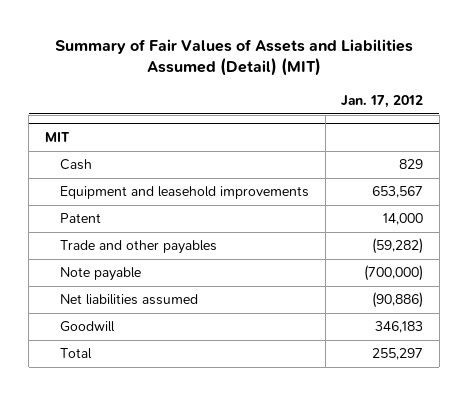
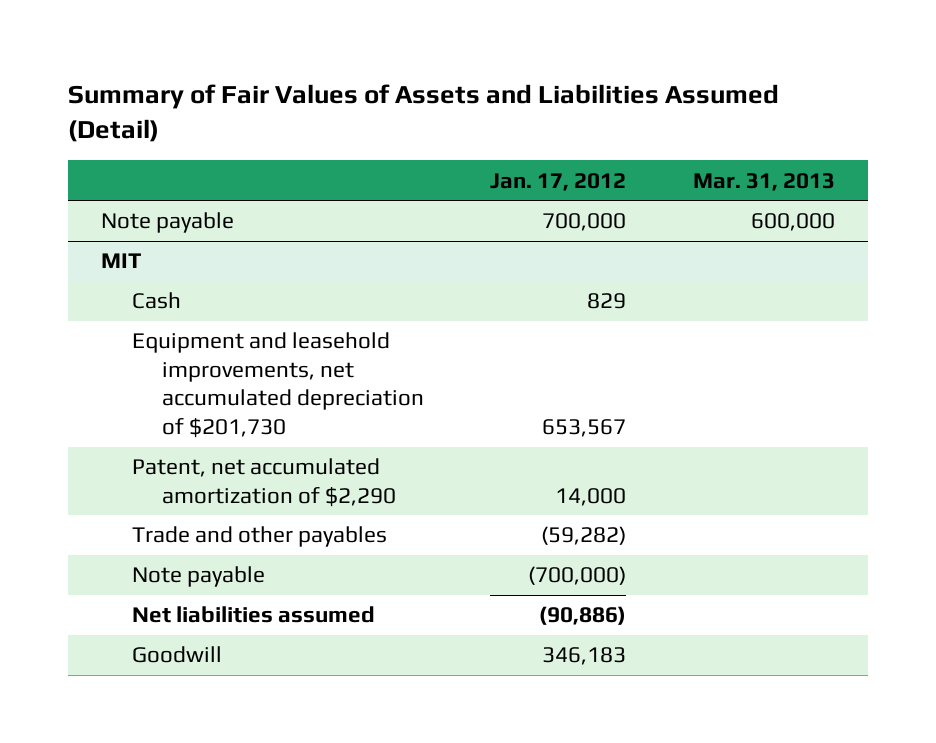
[55,38,414,77] Summary of Fair Values of Assets and Liabilities Assumed (Detail) (MIT) -> [68,84,780,142] Summary of Fair Values of Assets and Liabilities Assumed (Detail)
none -> [692,172,835,191] Mar. 31, 2013
none -> [101,212,235,234] Note payable
[60,186,310,200] Equipment and leasehold improvements -> [131,332,424,438] Equipment and leasehold improvements, net accumulated depreciation of $201,730
[60,213,102,224] Patent -> [131,458,396,507] Patent, net accumulated amortization of $2,290
[60,348,93,360] Total -> none

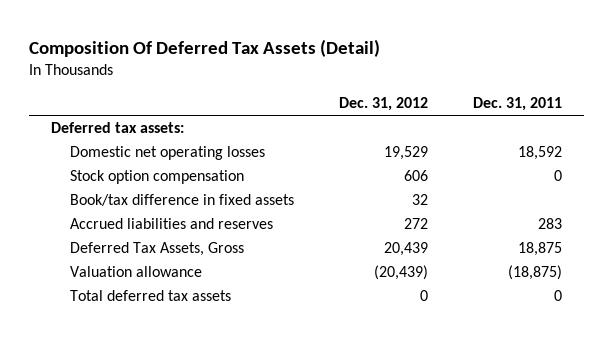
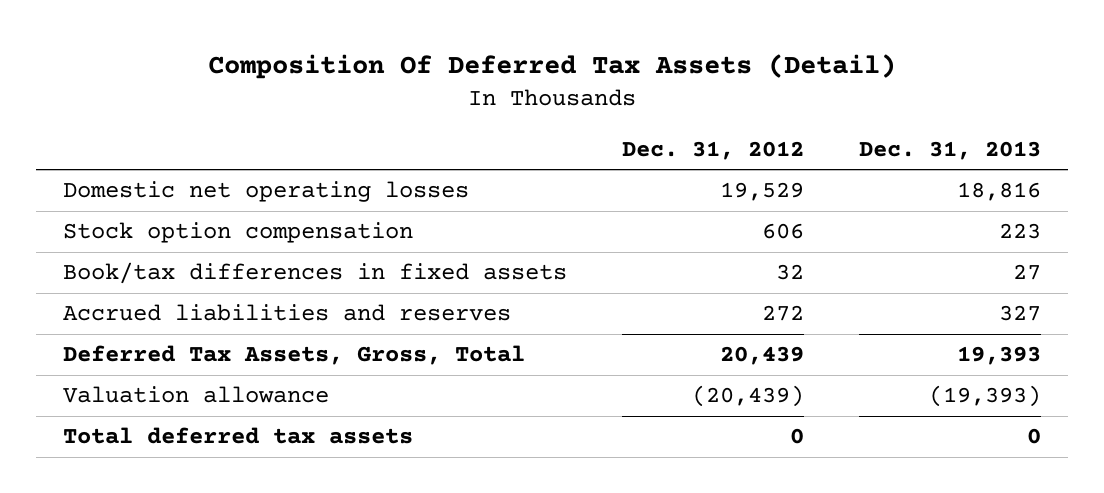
[472,97,562,112] Dec. 31, 2011 -> none
none -> [858,140,1041,160] Dec. 31, 2013
[51,122,185,134] Deferred tax assets: -> none
[69,194,294,207] Book/tax difference in fixed assets -> [63,262,568,285] Book/tax differences in fixed assets
[69,242,244,257] Deferred Tax Assets, Gross -> [63,345,526,366] Deferred Tax Assets, Gross, Total

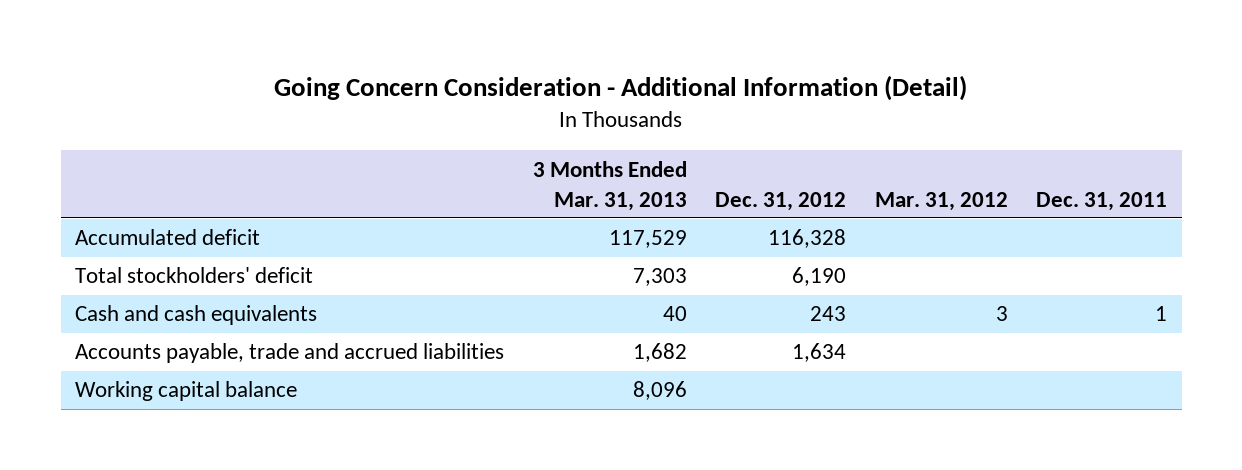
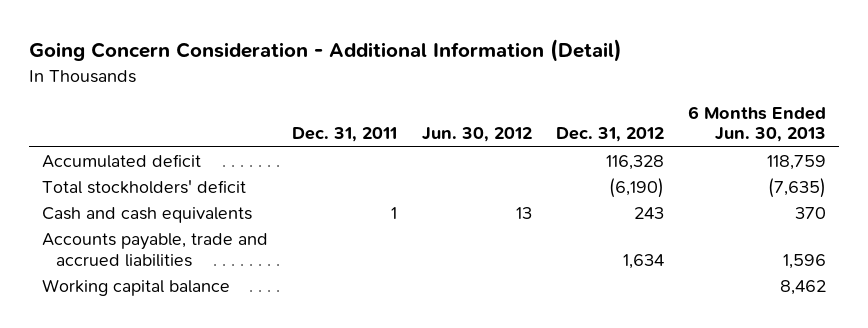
[532,160,687,211] 3 Months Ended Mar. 31, 2013 -> none
[874,191,1008,211] Mar. 31, 2012 -> none
none -> [421,127,532,143] Jun. 30, 2012
none -> [688,105,827,143] 6 Months Ended Jun. 30, 2013
[792,267,847,287] 6,190 -> [608,178,664,199] (6,190)

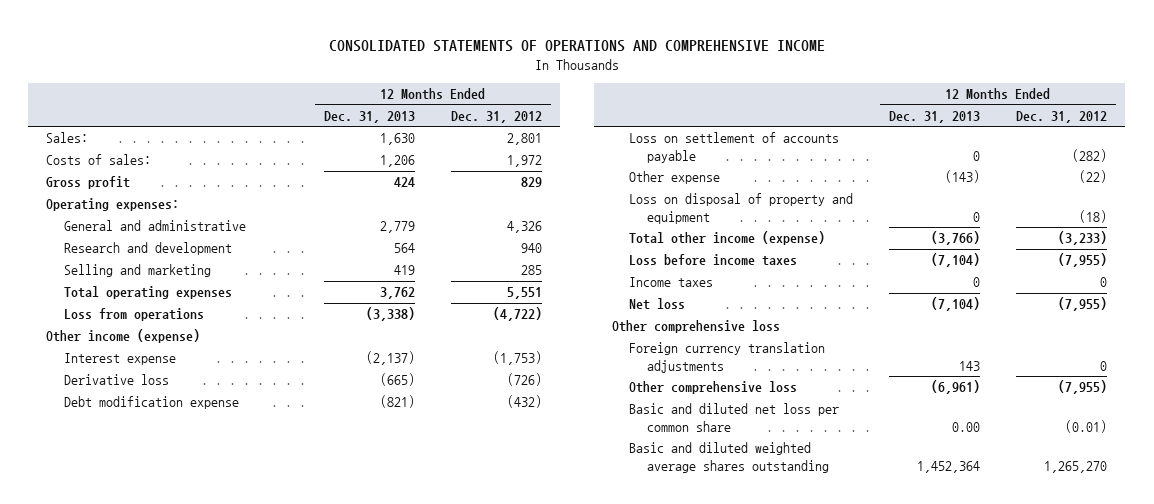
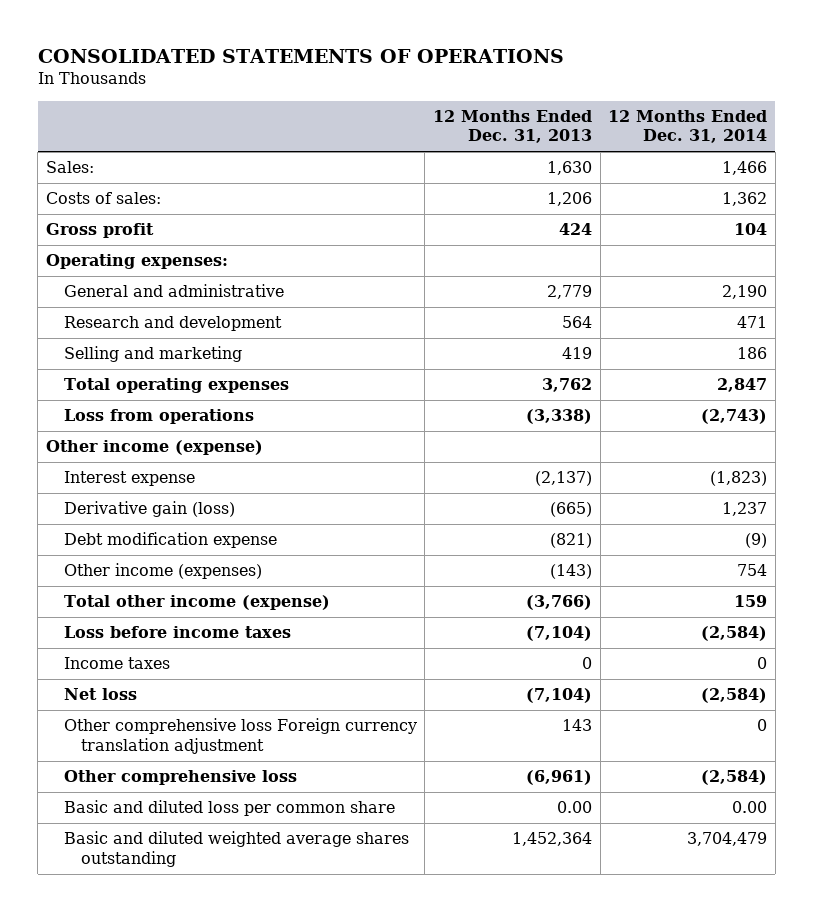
[328,39,825,52] CONSOLIDATED STATEMENTS OF OPERATIONS AND COMPREHENSIVE INCOME -> [37,48,564,63] CONSOLIDATED STATEMENTS OF OPERATIONS
[450,110,542,123] Dec. 31, 2012 -> none
none -> [608,110,768,144] 12 Months Ended Dec. 31, 2014
[63,374,169,386] Derivative loss -> [63,501,235,518] Derivative gain (loss)
[629,132,840,163] Loss on settlement of accounts payable -> none
[629,193,854,224] Loss on disposal of property and equipment -> none
[629,171,721,185] Other expense -> [63,563,262,580] Other income (expenses)
[612,320,781,334] Other comprehensive loss -> none
[629,342,826,373] Foreign currency translation adjustments -> [63,718,417,754] Other comprehensive loss Foreign currency translation adjustment
[629,403,840,432] Basic and diluted net loss per common share -> [63,800,395,817] Basic and diluted loss per common share

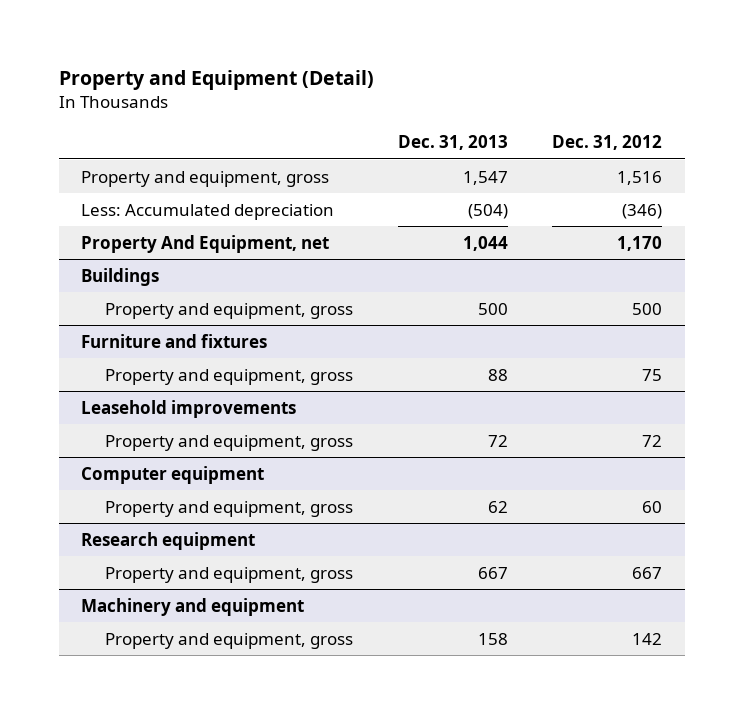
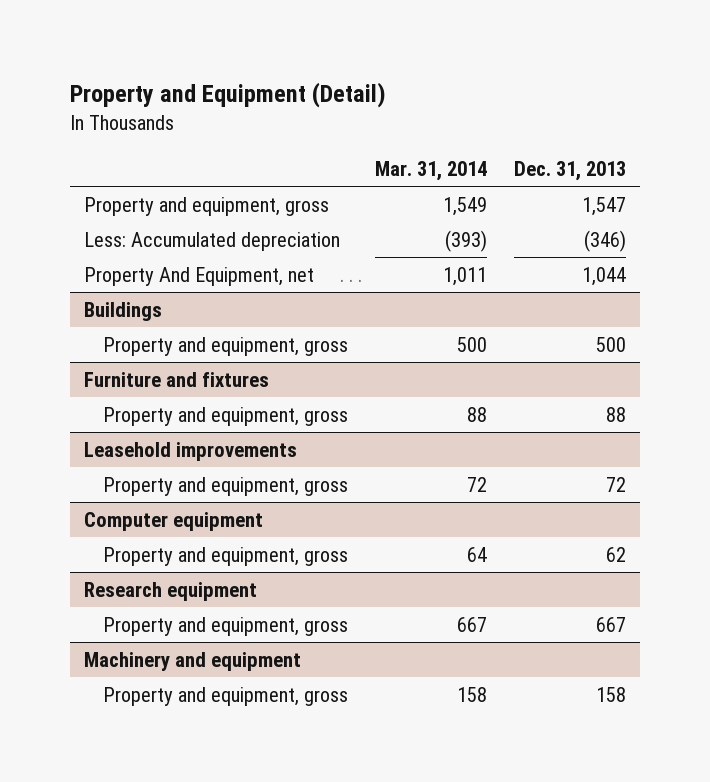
[552,135,663,151] Dec. 31, 2012 -> none
none -> [375,160,488,181] Mar. 31, 2014
[467,203,508,219] (504) -> [584,230,627,253] (346)

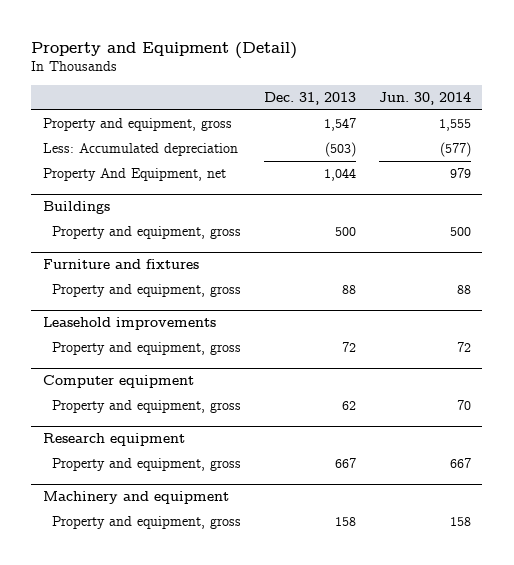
[375,160,488,181] Mar. 31, 2014 -> none
none -> [379,91,472,105] Jun. 30, 2014
[584,230,627,253] (346) -> [325,142,357,158] (503)

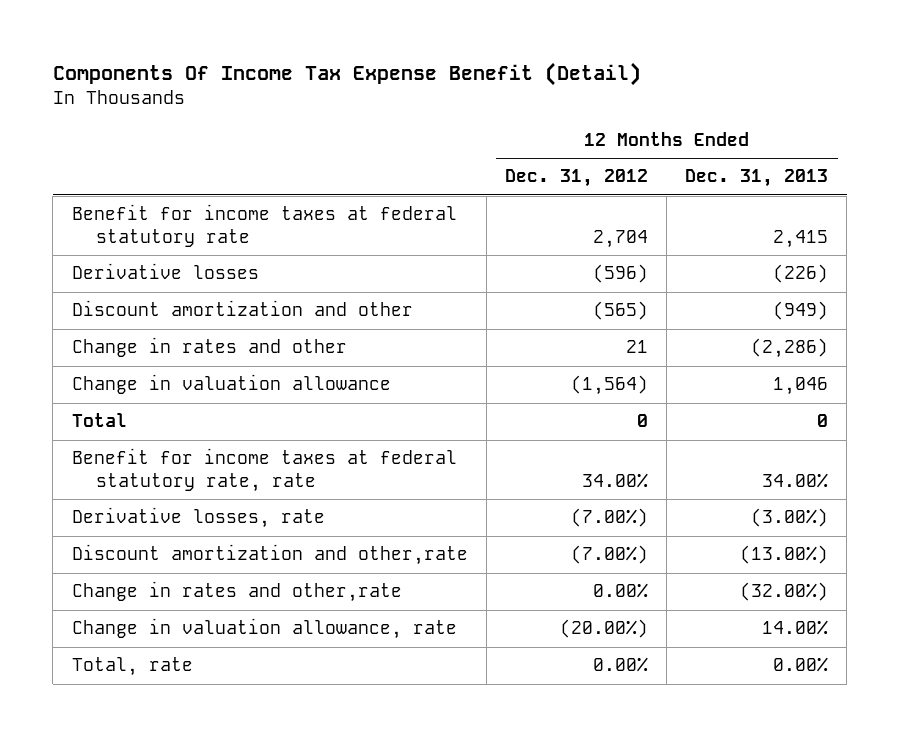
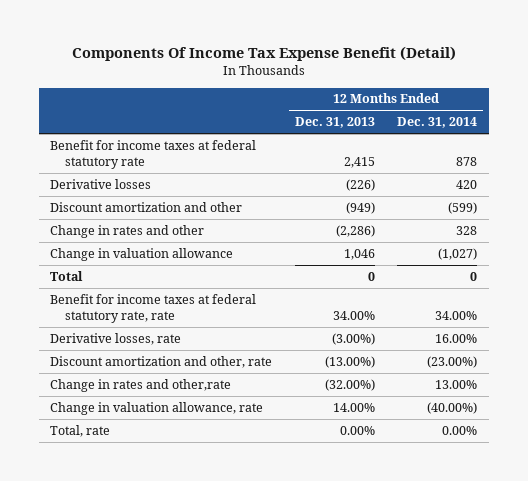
[504,169,648,188] Dec. 31, 2012 -> none
none -> [397,117,478,129] Dec. 31, 2014
[71,544,468,566] Discount amortization and other,rate -> [50,355,273,368] Discount amortization and other, rate

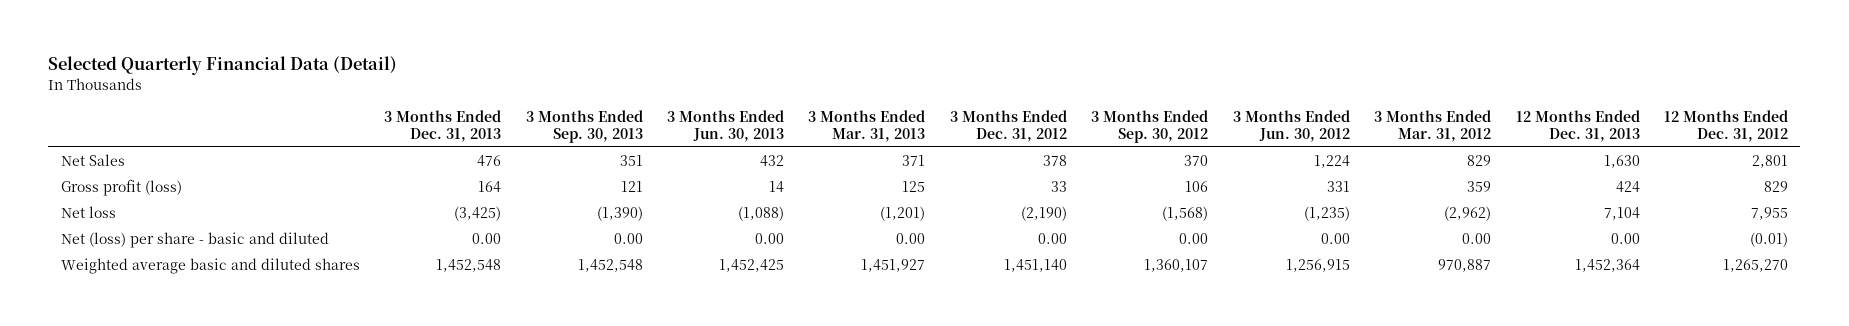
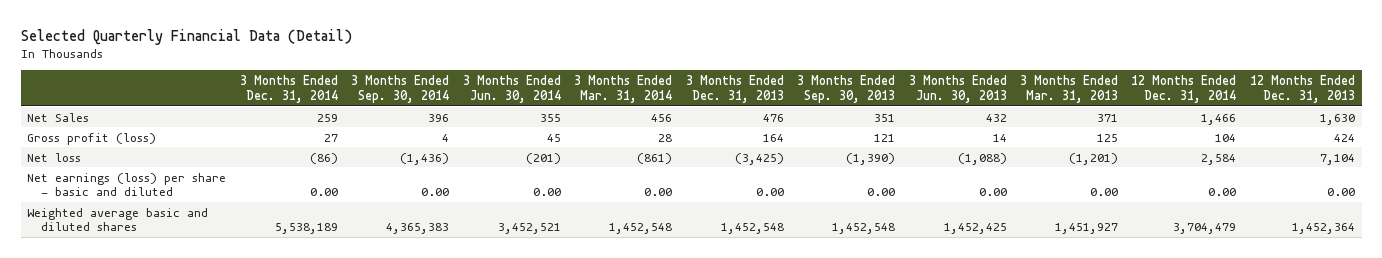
[949,110,1067,142] 3 Months Ended Dec. 31, 2012 -> none
[1091,110,1209,143] 3 Months Ended Sep. 30, 2012 -> none
[1232,110,1350,142] 3 Months Ended Jun. 30, 2012 -> none
[1374,110,1492,142] 3 Months Ended Mar. 31, 2012 -> none
[1664,110,1789,142] 12 Months Ended Dec. 31, 2012 -> none
none -> [239,74,338,103] 3 Months Ended Dec. 31, 2014
none -> [351,74,450,103] 3 Months Ended Sep. 30, 2014
none -> [462,74,561,103] 3 Months Ended Jun. 30, 2014
none -> [574,74,673,103] 3 Months Ended Mar. 31, 2014
none -> [1131,74,1237,103] 12 Months Ended Dec. 31, 2014
[60,232,329,249] Net (loss) per share - basic and diluted -> [27,172,227,197] Net earnings (loss) per share - basic and diluted

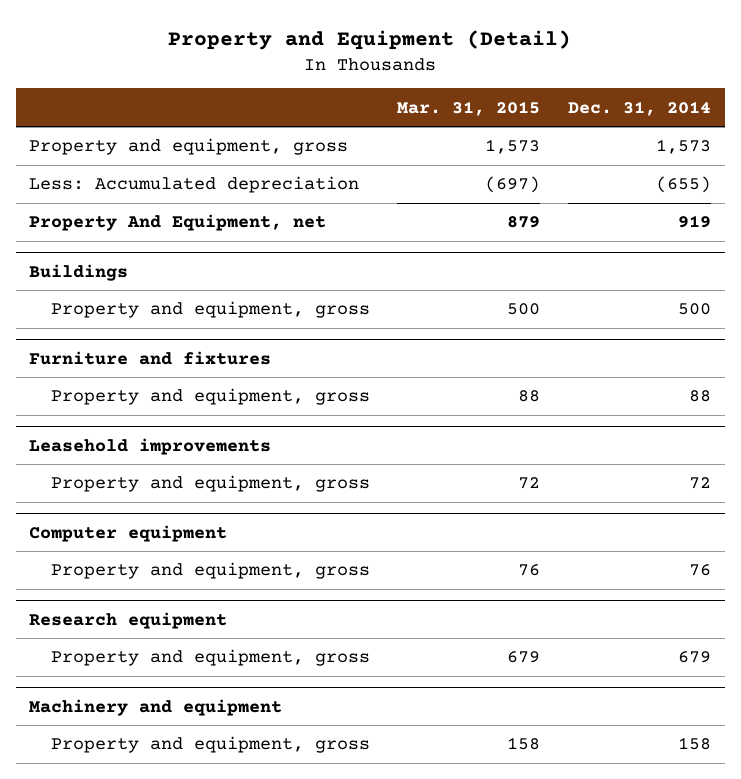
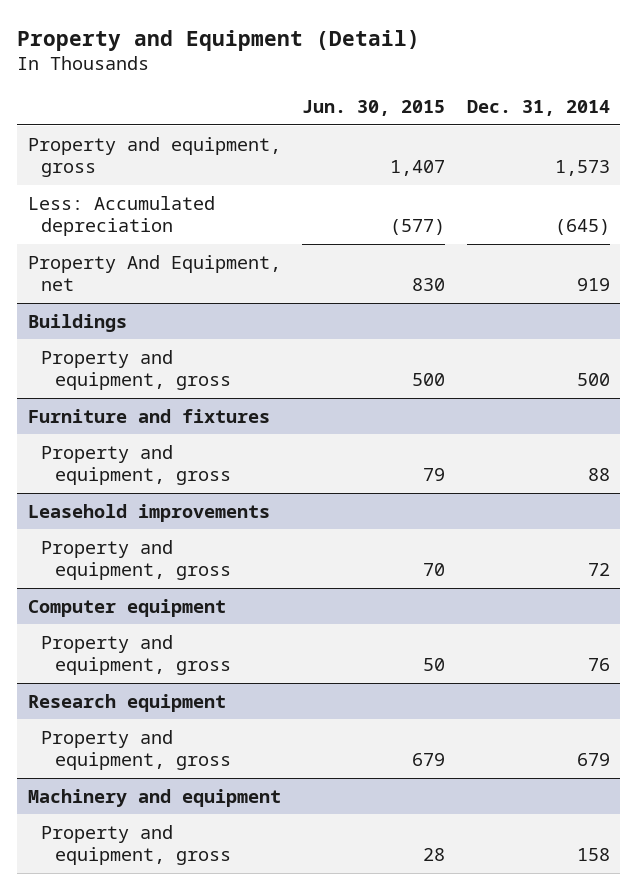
[397,100,541,116] Mar. 31, 2015 -> none
none -> [302,100,446,117] Jun. 30, 2015
[656,176,712,194] (655) -> [554,219,610,236] (645)

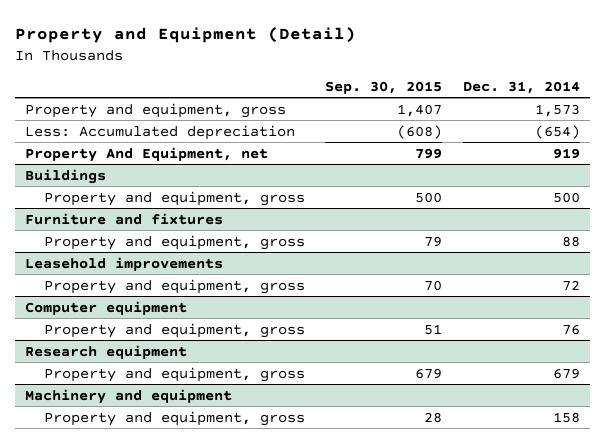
[302,100,446,117] Jun. 30, 2015 -> none
none -> [325,80,443,94] Sep. 30, 2015
[554,219,610,236] (645) -> [534,124,580,139] (654)

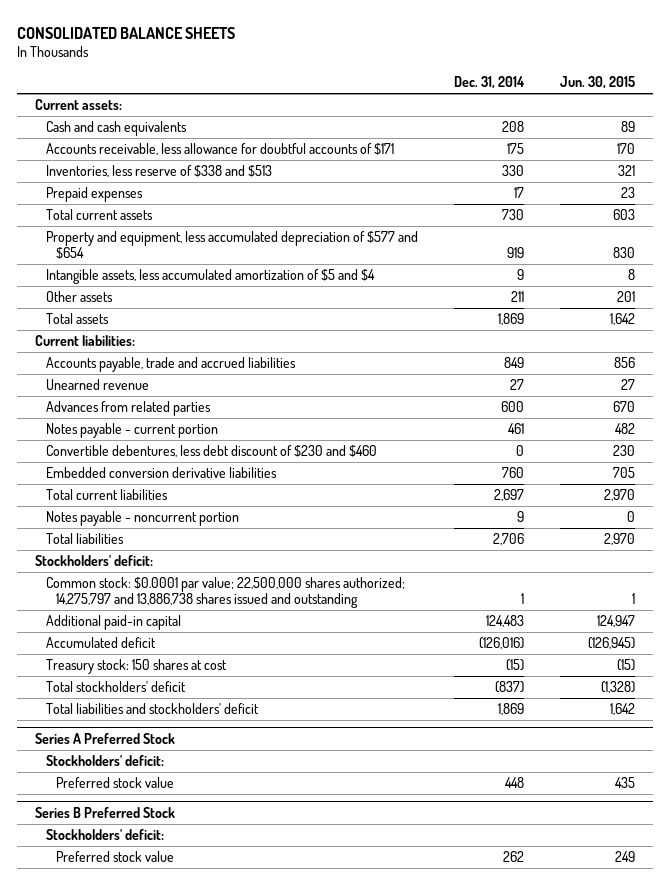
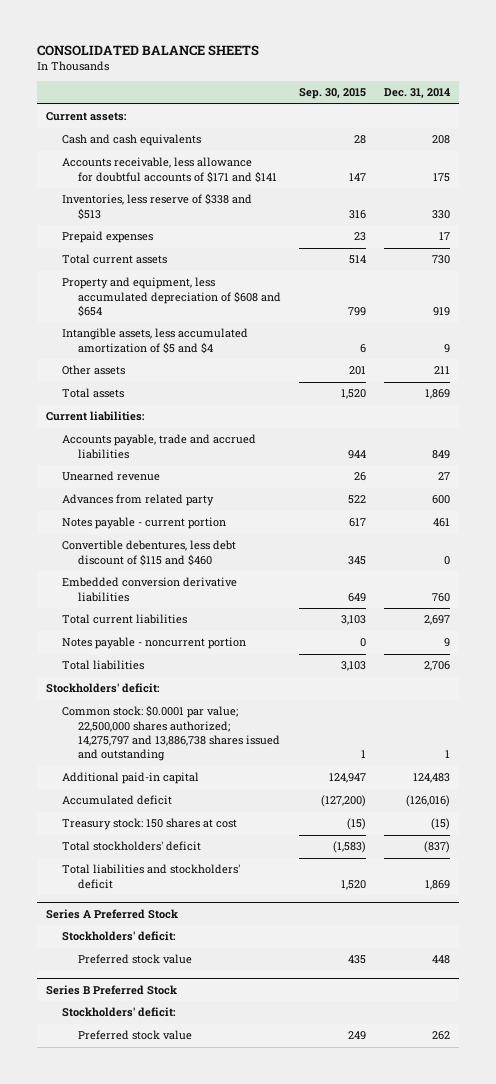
[559,76,635,90] Jun. 30, 2015 -> none
none -> [298,88,366,100] Sep. 30, 2015
[45,143,394,156] Accounts receivable, less allowance for doubtful accounts of $171 -> [61,157,277,183] Accounts receivable, less allowance for doubtful accounts of $171 and $141
[45,231,418,259] Property and equipment, less accumulated depreciation of $577 and $654 -> [61,277,281,317] Property and equipment, less accumulated depreciation of $608 and $654
[45,401,211,417] Advances from related parties -> [61,494,214,507] Advances from related party
[45,445,377,458] Convertible debentures, less debt discount of $230 and $460 -> [61,540,236,566] Convertible debentures, less debt discount of $115 and $460

